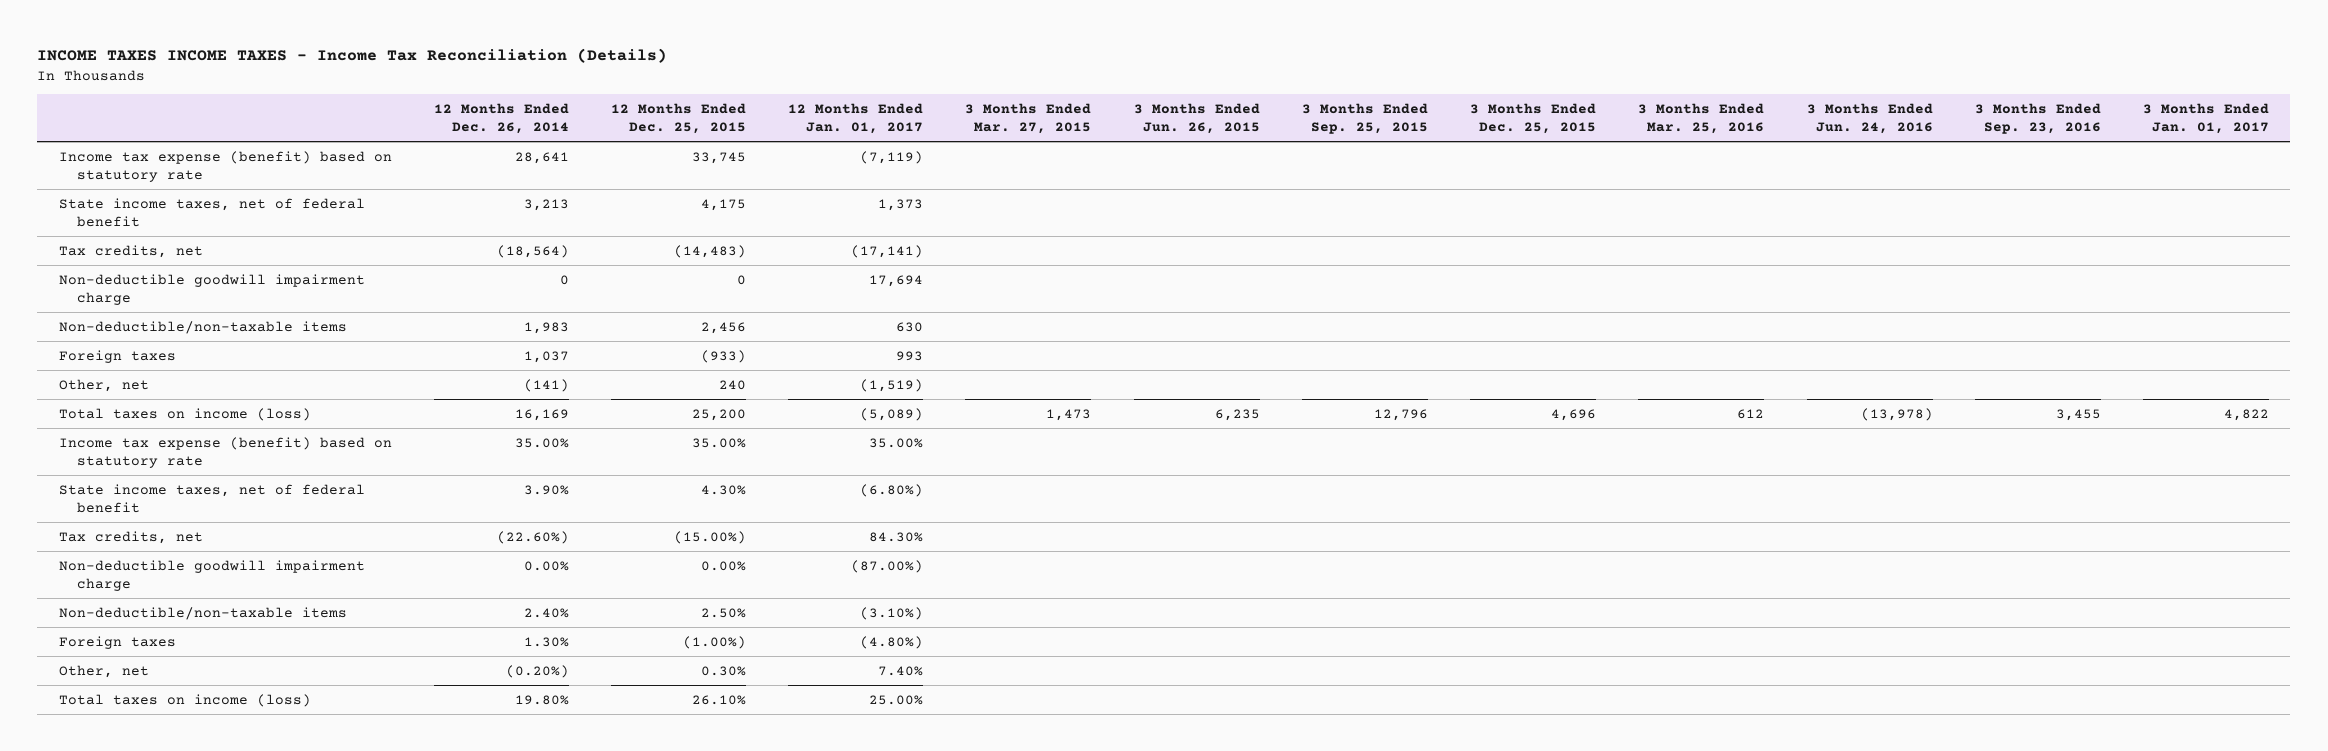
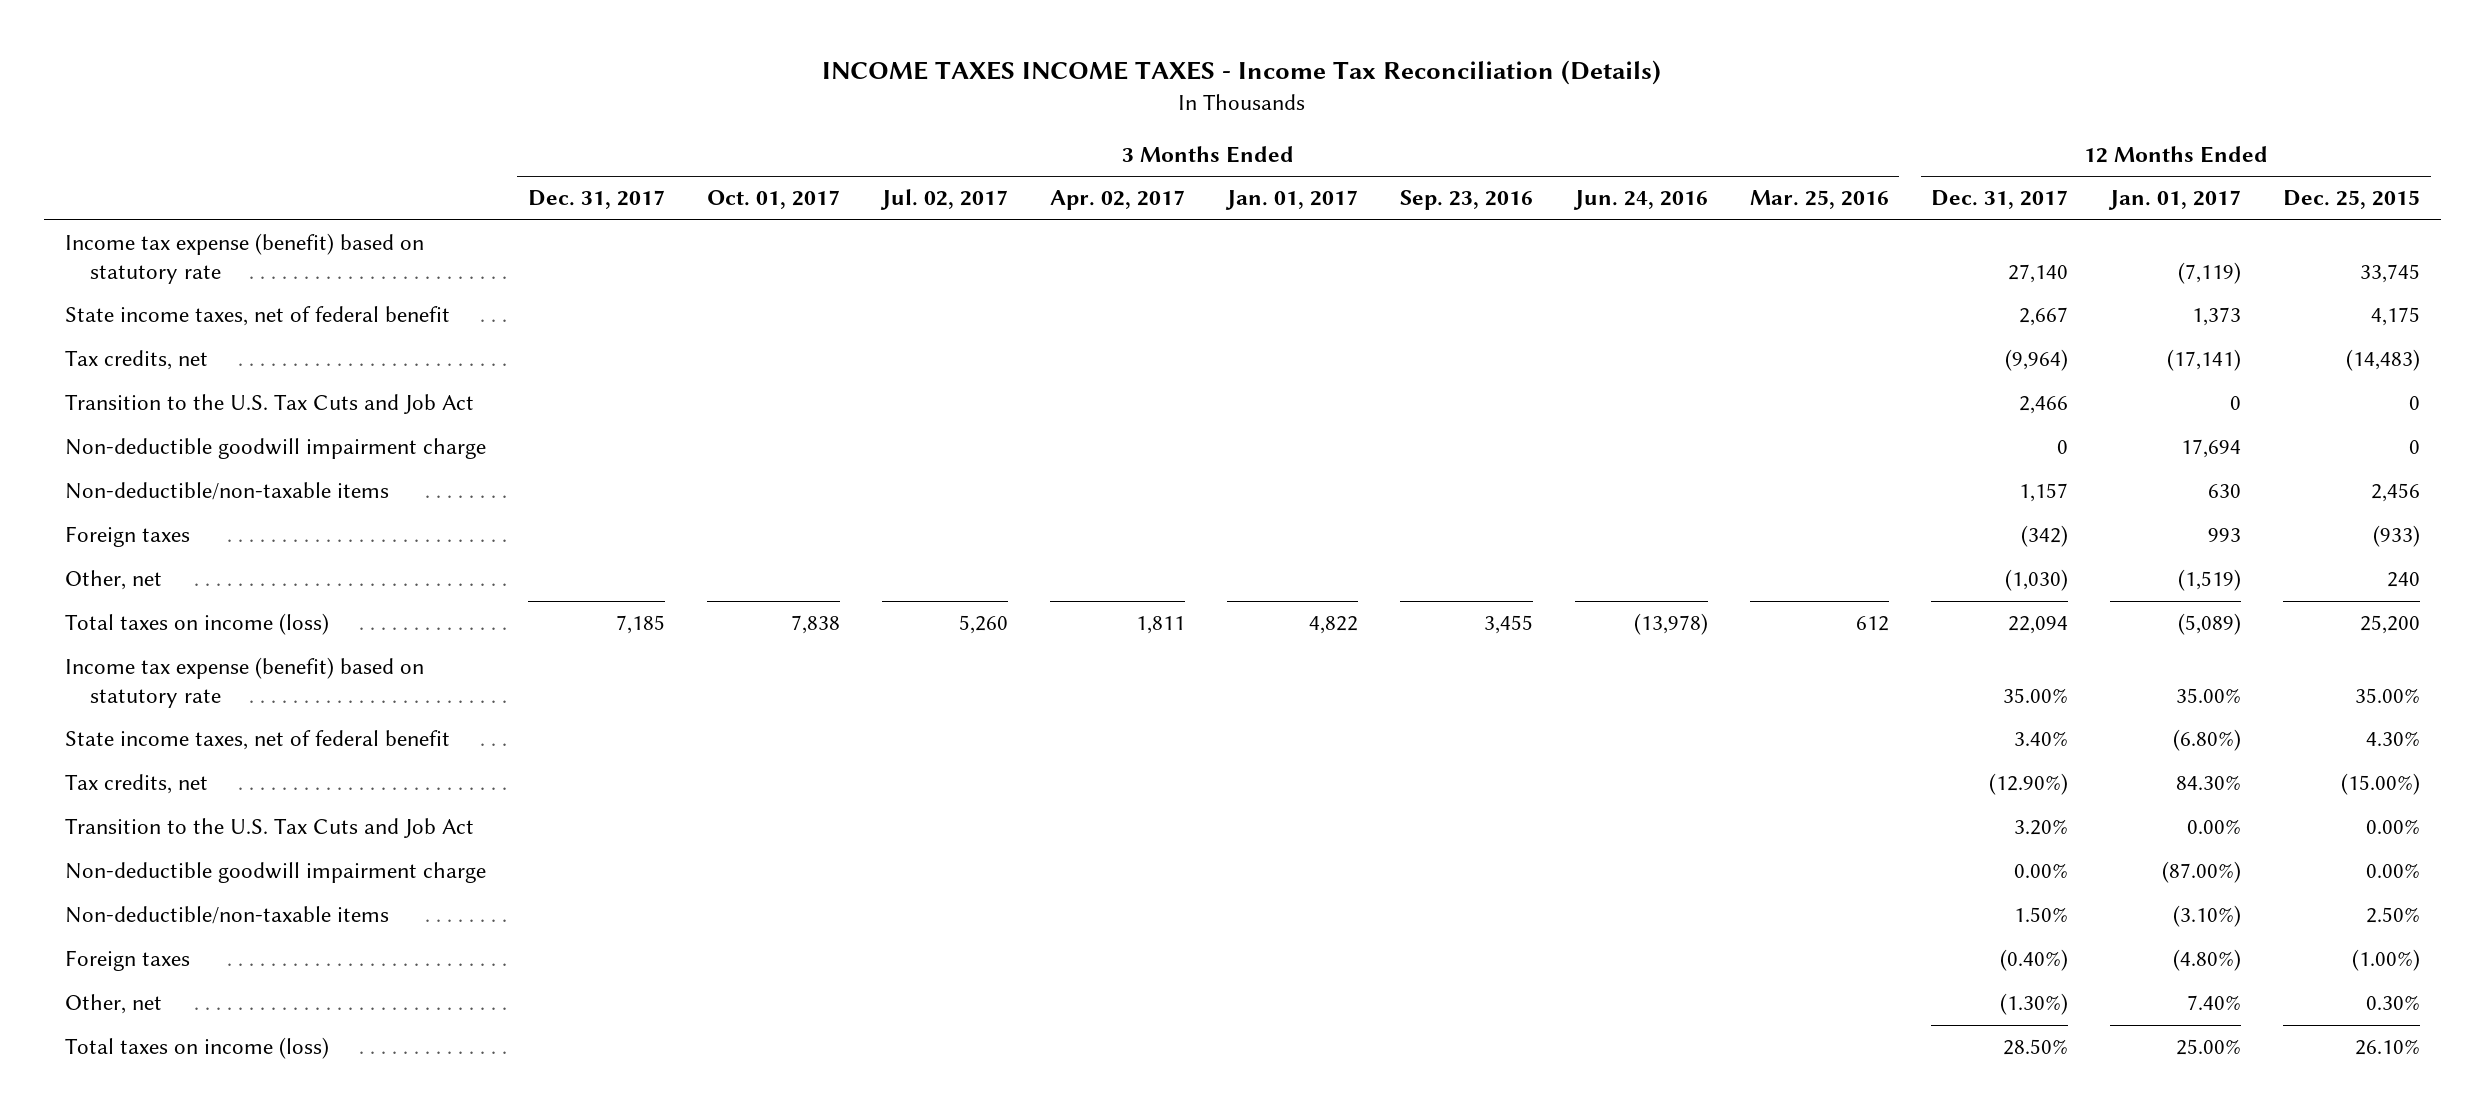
[433,102,569,135] 12 Months Ended Dec. 26, 2014 -> none
[965,102,1092,135] 3 Months Ended Mar. 27, 2015 -> none
[1133,102,1260,135] 3 Months Ended Jun. 26, 2015 -> none
[1301,102,1428,135] 3 Months Ended Sep. 25, 2015 -> none
[1470,102,1597,135] 3 Months Ended Dec. 25, 2015 -> none
none -> [527,190,665,210] Dec. 31, 2017
none -> [706,190,840,210] Oct. 01, 2017
none -> [879,189,1008,211] Jul. 02, 2017
none -> [1049,190,1185,211] Apr. 02, 2017
none -> [1931,190,2069,210] Dec. 31, 2017
none -> [64,394,474,415] Transition to the U.S. Tax Cuts and Job Act
none -> [64,818,474,839] Transition to the U.S. Tax Cuts and Job Act

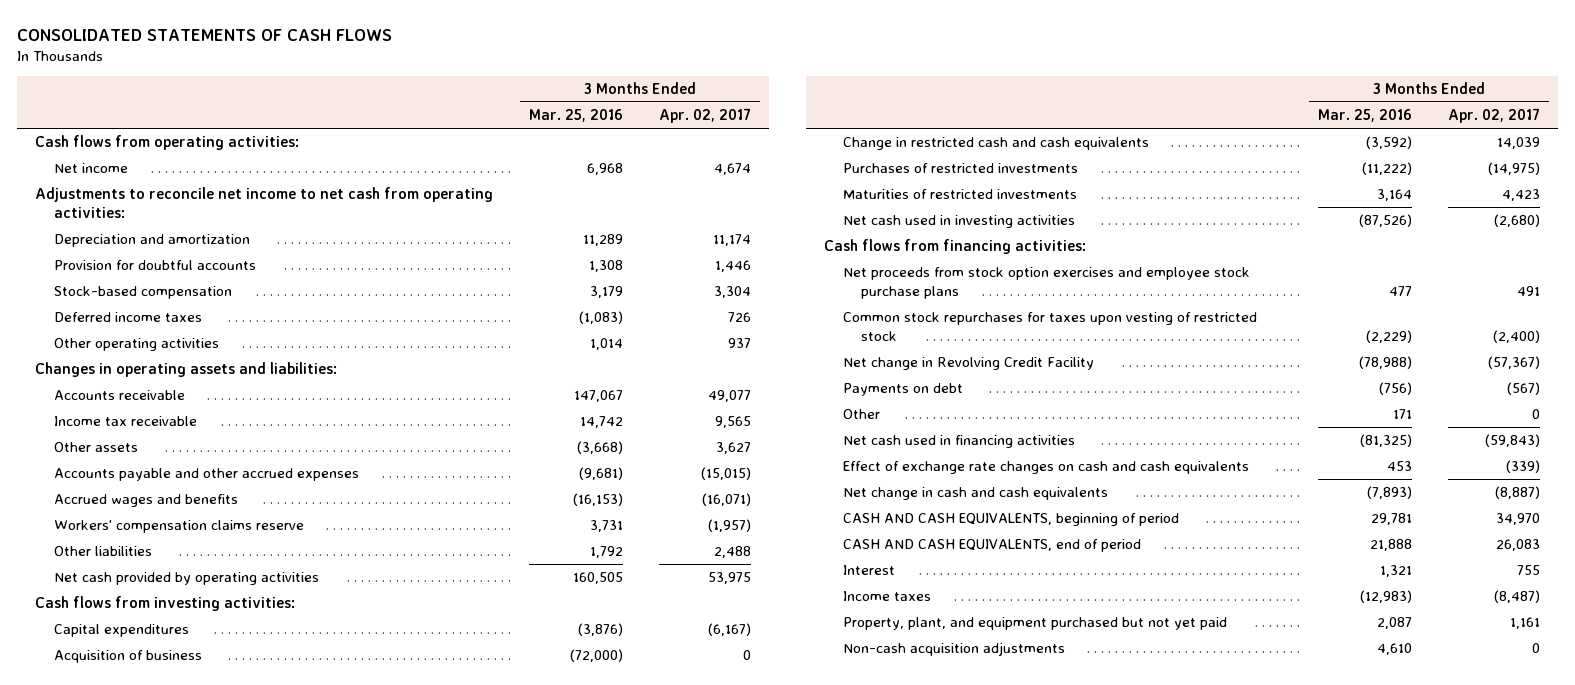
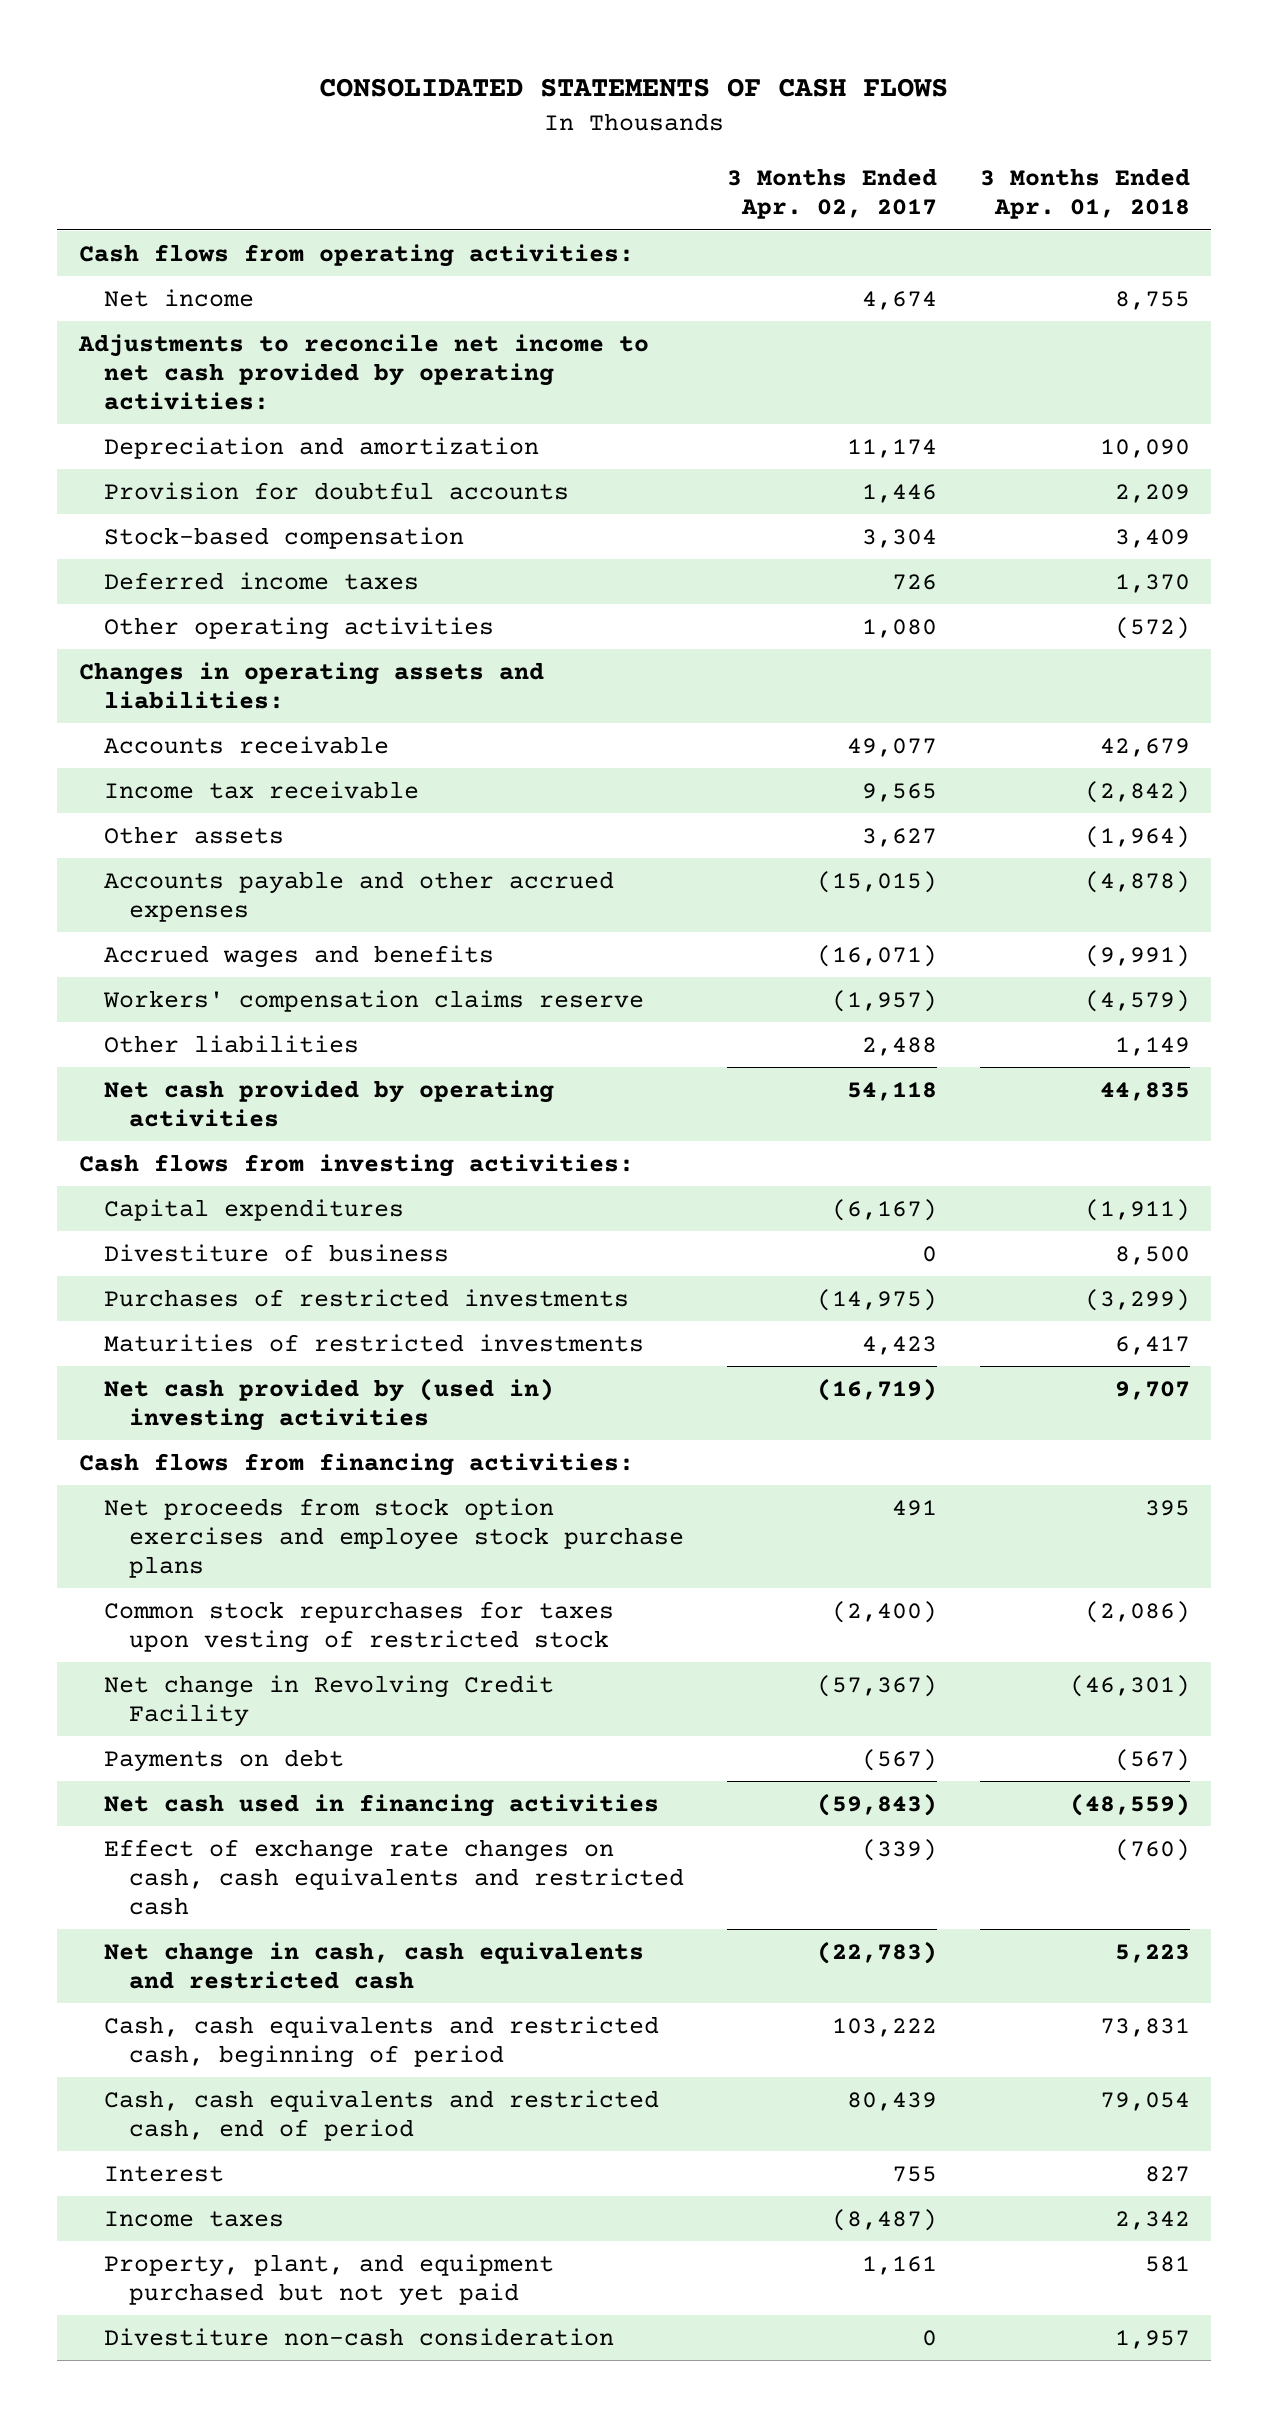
[529,109,624,123] Mar. 25, 2016 -> none
none -> [979,168,1190,220] 3 Months Ended Apr. 01, 2018
[35,187,494,219] Adjustments to reconcile net income to net cash from operating activities: -> [77,333,649,410] Adjustments to reconcile net income to net cash provided by operating activities:
[727,338,751,349] 937 -> [862,618,938,638] 1,080
[707,572,751,585] 53,975 -> [847,1081,938,1101] 54,118
[842,137,1149,151] Change in restricted cash and cash equivalents -> none
[53,650,202,664] Acquisition of business -> [103,1243,449,1262] Divestiture of business
[842,215,1075,229] Net cash used in investing activities -> [103,1377,554,1431] Net cash provided by (used in) investing activities
[1494,214,1541,228] (2,680) -> [817,1377,938,1401] (16,719)
[842,409,880,420] Other -> none
[842,461,1249,475] Effect of exchange rate changes on cash and cash equivalents -> [103,1838,685,1915] Effect of exchange rate changes on cash, cash equivalents and restricted cash
[842,487,1108,501] Net change in cash and cash equivalents -> [103,1941,644,1989] Net change in cash, cash equivalents and restricted cash
[1495,486,1541,500] (8,887) -> [817,1940,938,1964] (22,783)
[842,513,1179,527] CASH AND CASH EQUIVALENTS, beginning of period -> [103,2015,659,2068] Cash, cash equivalents and restricted cash, beginning of period
[1496,513,1541,526] 34,970 -> [832,2017,938,2037] 103,222
[842,539,1141,553] CASH AND CASH EQUIVALENTS, end of period -> [103,2089,659,2141] Cash, cash equivalents and restricted cash, end of period
[1496,539,1541,552] 26,083 -> [847,2091,938,2111] 80,439
[842,642,1065,657] Non-cash acquisition adjustments -> none
none -> [103,2327,614,2346] Divestiture non-cash consideration

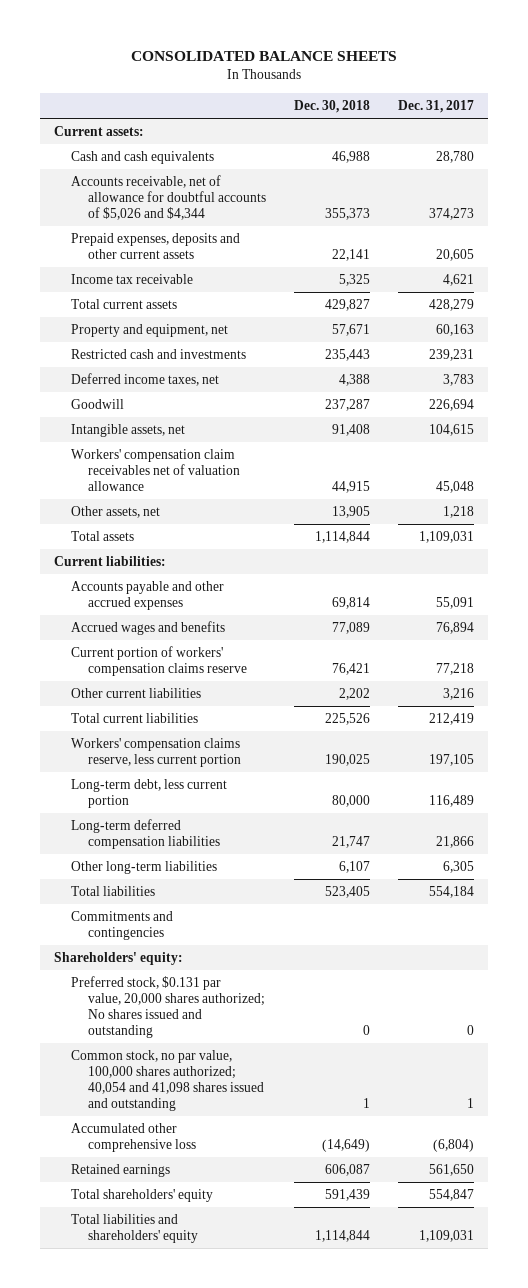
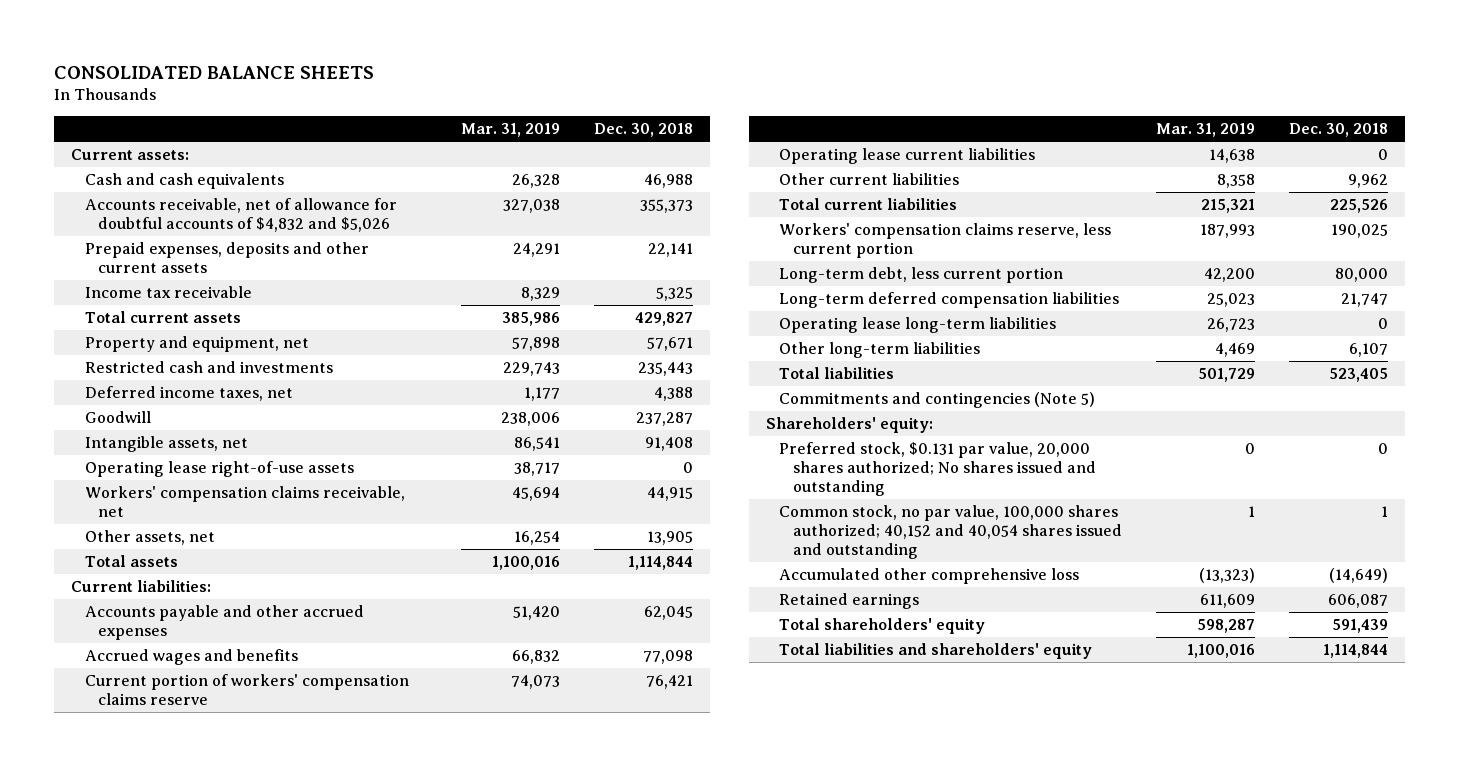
[397,100,474,114] Dec. 31, 2017 -> none
none -> [460,123,560,138] Mar. 31, 2019
[71,174,267,220] Accounts receivable, net of allowance for doubtful accounts of $5,026 and $4,344 -> [84,197,397,233] Accounts receivable, net of allowance for doubtful accounts of $4,832 and $5,026
none -> [84,460,354,477] Operating lease right-of-use assets
[71,448,241,491] Workers' compensation claim receivables net of valuation allowance -> [84,485,405,518] Workers' compensation claims receivable, net
[332,596,371,609] 69,814 -> [643,605,693,620] 62,045
[332,621,371,634] 77,089 -> [642,649,693,664] 77,098
none -> [779,147,1036,164] Operating lease current liabilities
[339,687,371,700] 2,202 -> [1347,173,1388,188] 9,962
none -> [779,316,1057,333] Operating lease long-term liabilities
[71,910,174,940] Commitments and contingencies -> [779,391,1096,408] Commitments and contingencies (Note 5)
[71,1049,265,1111] Common stock, no par value, 100,000 shares authorized; 40,054 and 41,098 shares issued and outstanding -> [779,504,1122,560] Common stock, no par value, 100,000 shares authorized; 40,152 and 40,054 shares issued and outstanding

